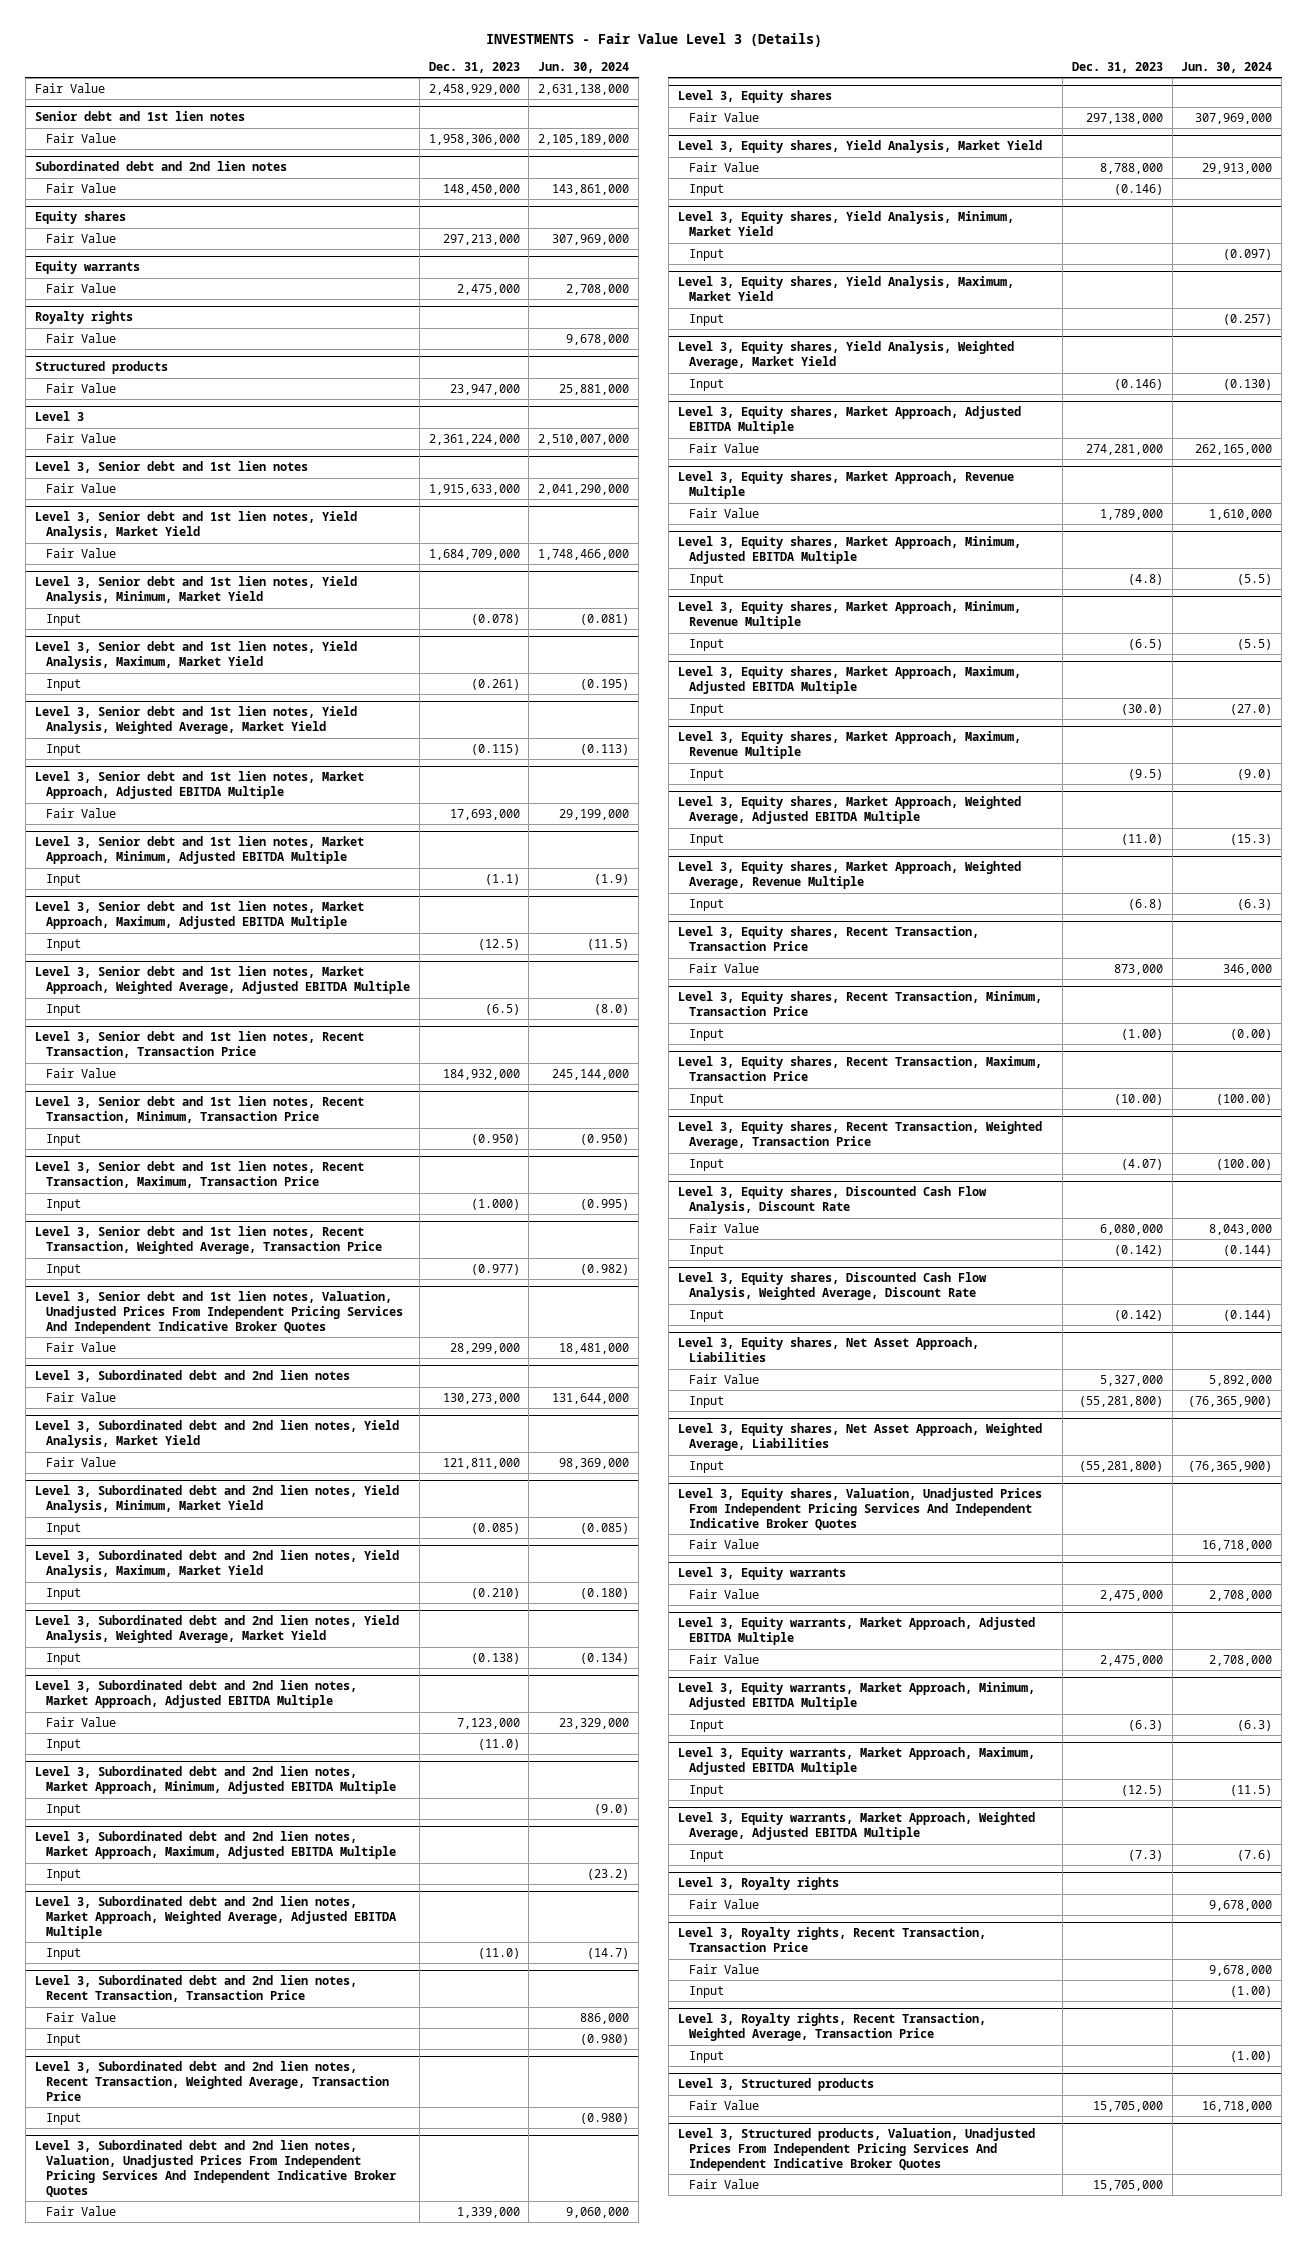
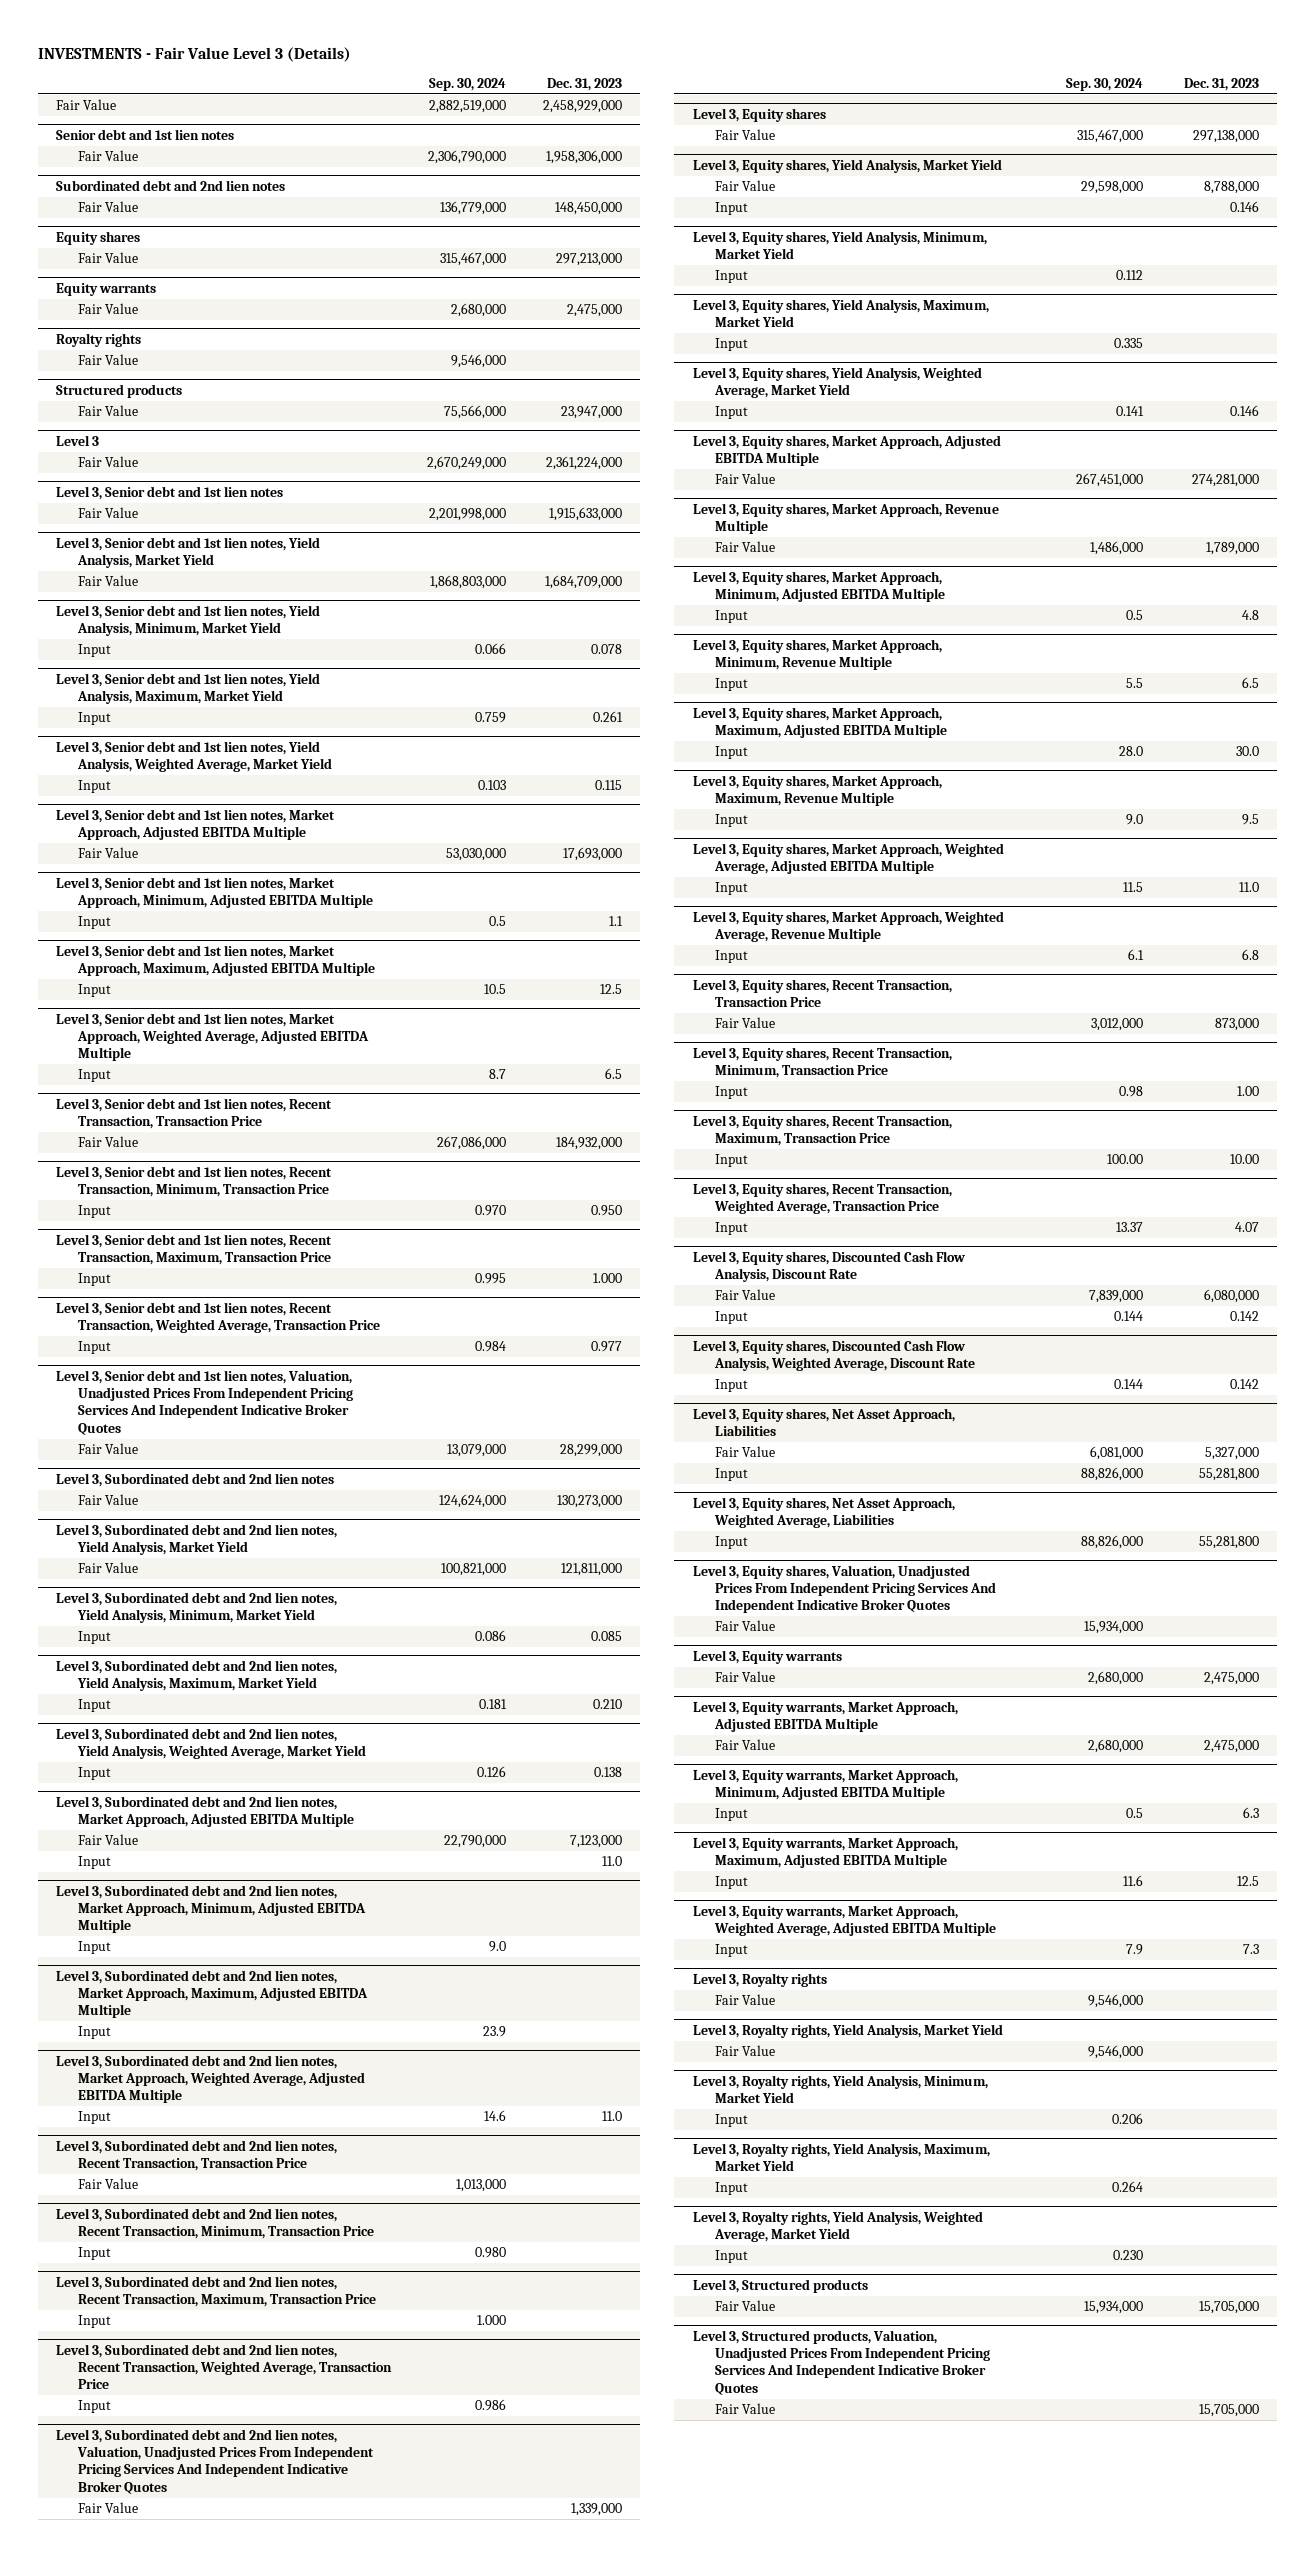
[538,61,630,73] Jun. 30, 2024 -> none
none -> [429,77,507,91] Sep. 30, 2024
[470,613,520,625] (0.078) -> [590,644,622,655] 0.078
[470,678,520,690] (0.261) -> [592,711,623,723] 0.261
[470,743,520,755] (0.115) -> [594,780,622,791] 0.115
[484,873,520,885] (1.1) -> [608,916,623,927] 1.1
[477,938,520,950] (12.5) -> [599,984,622,995] 12.5
[484,1003,520,1015] (6.5) -> [604,1068,622,1080] 6.5
[470,1133,520,1145] (0.950) -> [590,1205,622,1217] 0.950
[470,1198,520,1210] (1.000) -> [592,1273,622,1284] 1.000
[470,1263,520,1275] (0.977) -> [590,1341,622,1353] 0.977
[470,1522,520,1534] (0.085) -> [590,1631,622,1642] 0.085
[470,1587,520,1599] (0.210) -> [592,1699,622,1710] 0.210
[470,1652,520,1664] (0.138) -> [593,1767,622,1778] 0.138
[477,1738,520,1750] (11.0) -> [601,1856,622,1867] 11.0
[477,1947,520,1959] (11.0) -> [601,2111,622,2122] 11.0
none -> [55,2207,374,2240] Level 3, Subordinated debt and 2nd lien notes, Recent Transaction, Minimum, Transaction Price
none -> [55,2275,376,2308] Level 3, Subordinated debt and 2nd lien notes, Recent Transaction, Maximum, Transaction Price
none -> [77,2315,111,2329] Input
[1113,183,1163,195] (0.146) -> [1229,201,1259,213] 0.146
[1113,378,1163,390] (0.146) -> [1229,405,1259,417] 0.146
[1127,573,1163,585] (4.8) -> [1241,610,1259,621] 4.8
[1127,638,1163,650] (6.5) -> [1241,677,1259,689] 6.5
[1120,703,1163,715] (30.0) -> [1235,746,1259,757] 30.0
[1127,768,1163,780] (9.5) -> [1241,814,1259,826] 9.5
[1120,833,1163,845] (11.0) -> [1238,882,1259,893] 11.0
[1127,898,1163,910] (6.8) -> [1241,949,1259,961] 6.8
[1120,1028,1163,1040] (1.00) -> [1236,1086,1259,1097] 1.00
[1113,1093,1163,1105] (10.00) -> [1229,1154,1259,1165] 10.00
[1120,1158,1163,1170] (4.07) -> [1234,1222,1259,1233] 4.07
[1113,1244,1163,1256] (0.142) -> [1229,1311,1259,1322] 0.142
[1113,1309,1163,1321] (0.142) -> [1229,1379,1259,1390] 0.142
[1078,1395,1163,1407] (55,281,800) -> [1198,1468,1259,1482] 55,281,800
[1078,1460,1163,1472] (55,281,800) -> [1198,1536,1259,1550] 55,281,800
[1127,1719,1163,1731] (6.3) -> [1242,1807,1259,1819] 6.3
[1120,1784,1163,1796] (12.5) -> [1236,1876,1259,1887] 12.5
[1127,1849,1163,1861] (7.3) -> [1242,1944,1259,1955] 7.3
[677,1927,986,1953] Level 3, Royalty rights, Recent Transaction, Transaction Price -> none
none -> [692,2023,1003,2038] Level 3, Royalty rights, Yield Analysis, Market Yield
none -> [692,2074,988,2104] Level 3, Royalty rights, Yield Analysis, Minimum, Market Yield
[677,2013,986,2042] Level 3, Royalty rights, Recent Transaction, Weighted Average, Transaction Price -> none
none -> [692,2142,990,2172] Level 3, Royalty rights, Yield Analysis, Maximum, Market Yield
none -> [692,2210,983,2243] Level 3, Royalty rights, Yield Analysis, Weighted Average, Market Yield
none -> [714,2250,748,2264] Input

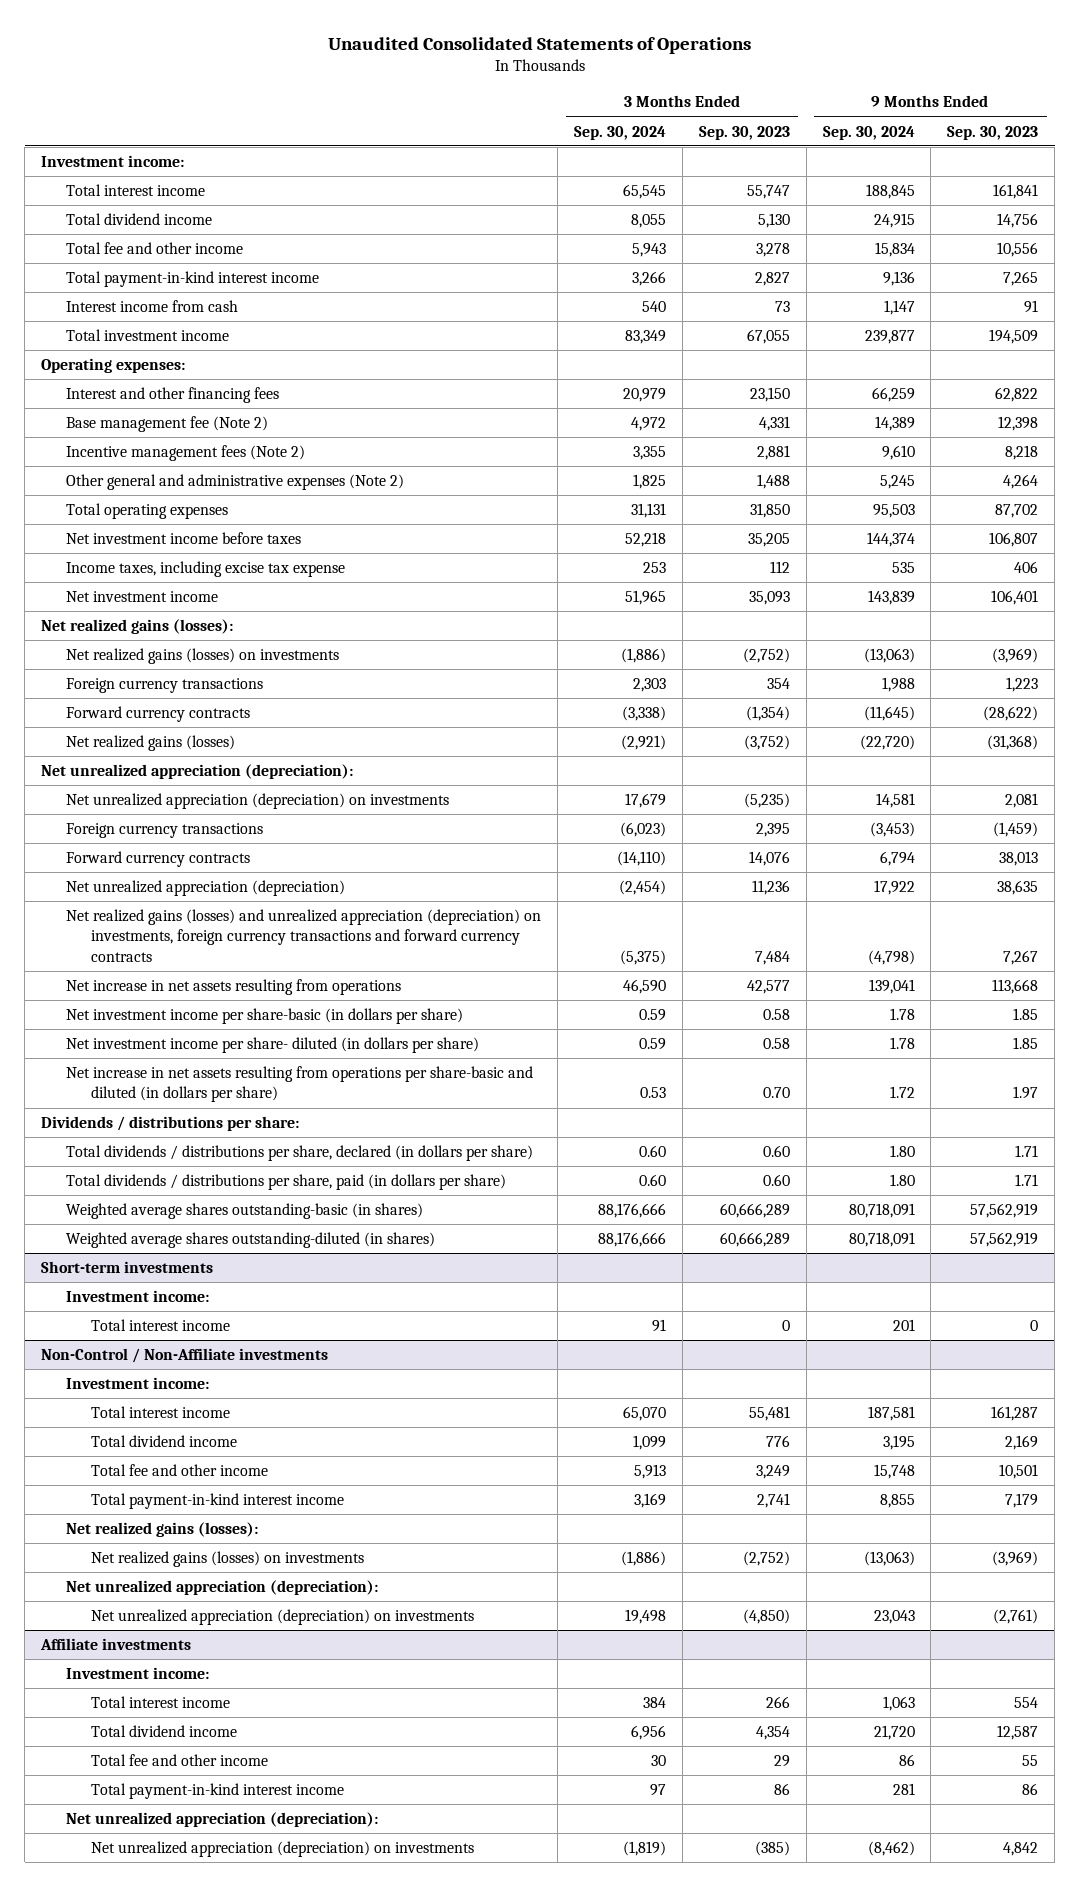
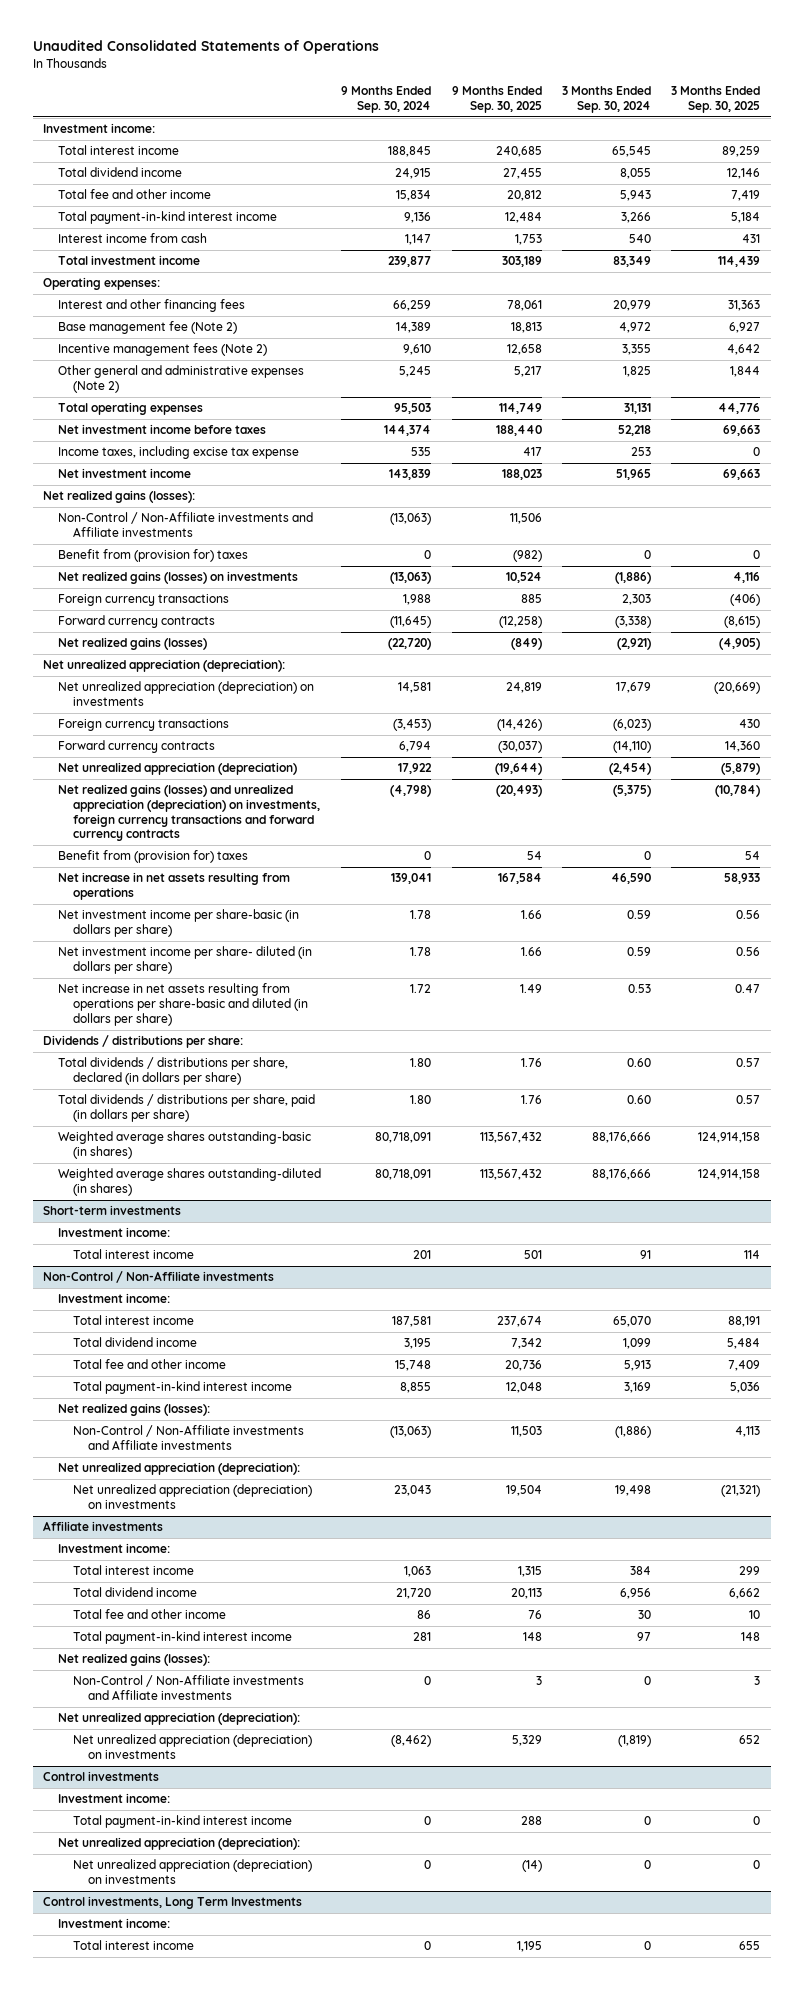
[698,125,790,140] Sep. 30, 2023 -> none
[947,125,1039,140] Sep. 30, 2023 -> none
none -> [451,85,542,113] 9 Months Ended Sep. 30, 2025
none -> [671,85,761,113] 3 Months Ended Sep. 30, 2025
none -> [58,512,314,538] Non-Control / Non-Affiliate investments and Affiliate investments
none -> [58,549,249,563] Benefit from (provision for) taxes
none -> [58,850,249,864] Benefit from (provision for) taxes
[91,1551,365,1568] Net realized gains (losses) on investments -> [73,1425,305,1451] Non-Control / Non-Affiliate investments and Affiliate investments
none -> [58,1653,211,1667] Net realized gains (losses):
none -> [73,1675,305,1701] Non-Control / Non-Affiliate investments and Affiliate investments
none -> [42,1771,159,1782] Control investments
none -> [58,1793,171,1804] Investment income:
none -> [73,1815,293,1829] Total payment-in-kind interest income
none -> [58,1837,301,1851] Net unrealized appreciation (depreciation):
none -> [73,1859,313,1885] Net unrealized appreciation (depreciation) on investments
none -> [42,1896,302,1910] Control investments, Long Term Investments
none -> [58,1918,171,1929] Investment income:
none -> [73,1940,195,1951] Total interest income

